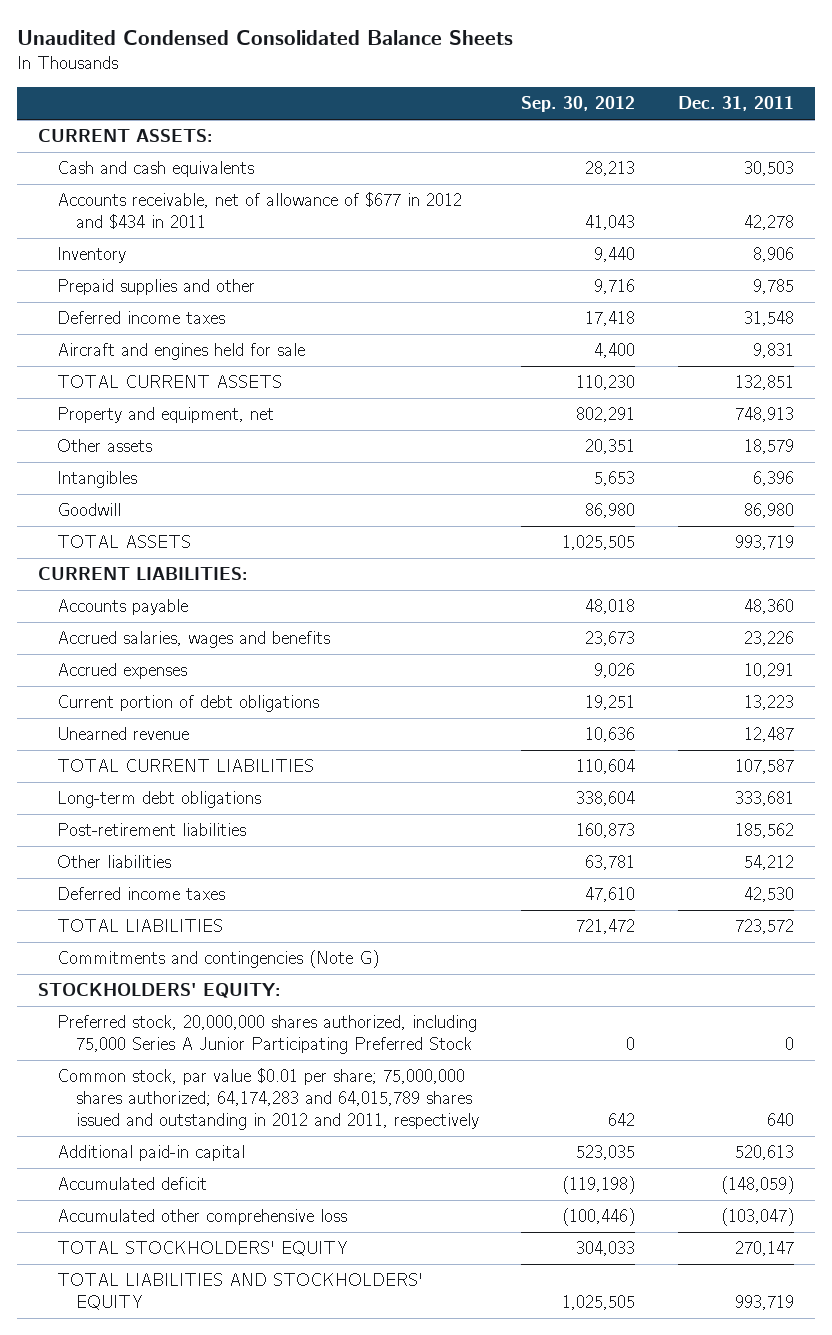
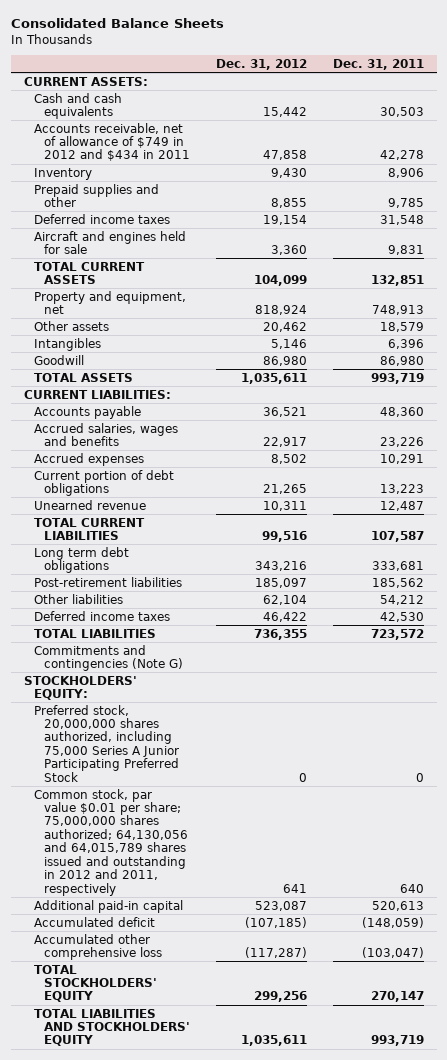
[16,29,513,45] Unaudited Condensed Consolidated Balance Sheets -> [10,18,224,29] Consolidated Balance Sheets
[521,96,636,113] Sep. 30, 2012 -> none
none -> [215,58,307,70] Dec. 31, 2012
[57,192,463,230] Accounts receivable, net of allowance of $677 in 2012 and $434 in 2011 -> [33,122,190,162] Accounts receivable, net of allowance of $749 in 2012 and $434 in 2011
[57,791,262,809] Long-term debt obligations -> [33,546,129,574] Long term debt obligations
[57,1068,480,1131] Common stock, par value $0.01 per share; 75,000,000 shares authorized; 64,174,283 and 64,015,789 shares issued and outstanding in 2012 and 2011, respectively -> [33,788,188,896] Common stock, par value $0.01 per share; 75,000,000 shares authorized; 64,130,056 and 64,015,789 shares issued and outstanding in 2012 and 2011, respectively

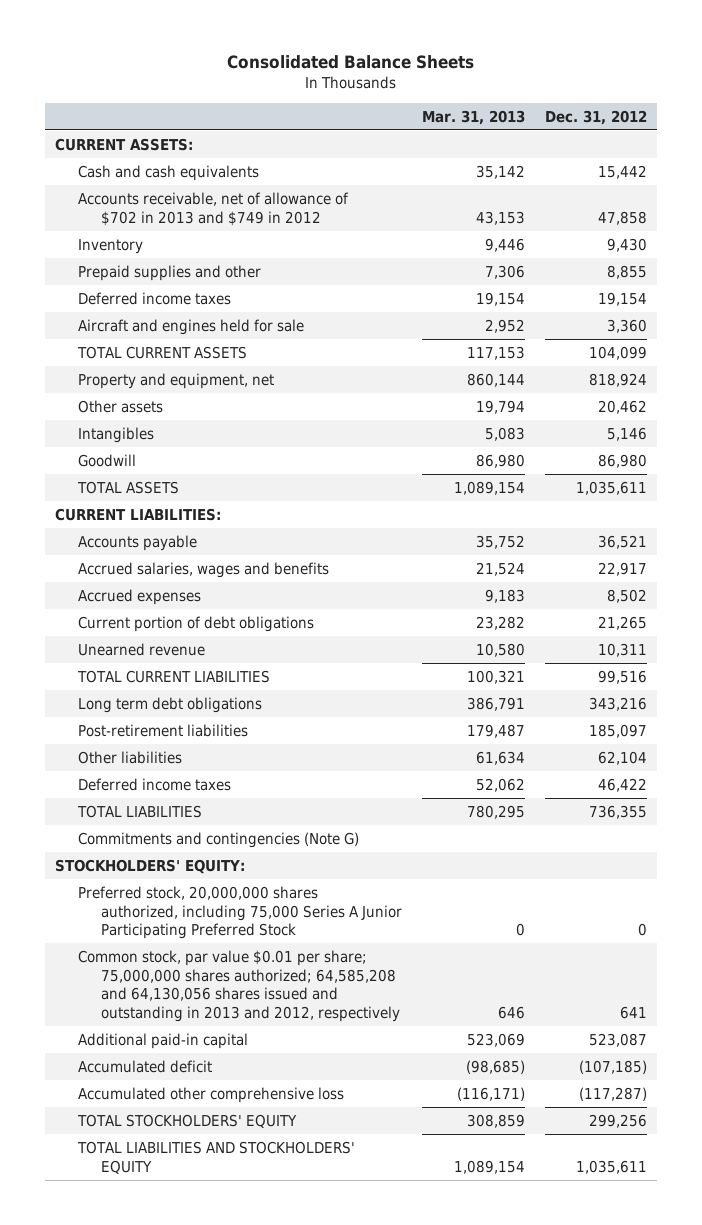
[332,58,424,70] Dec. 31, 2011 -> none
none -> [422,109,526,125] Mar. 31, 2013
[33,122,190,162] Accounts receivable, net of allowance of $749 in 2012 and $434 in 2011 -> [78,191,350,226] Accounts receivable, net of allowance of $702 in 2013 and $749 in 2012
[33,788,188,896] Common stock, par value $0.01 per share; 75,000,000 shares authorized; 64,130,056 and 64,015,789 shares issued and outstanding in 2012 and 2011, respectively -> [78,949,401,1022] Common stock, par value $0.01 per share; 75,000,000 shares authorized; 64,585,208 and 64,130,056 shares issued and outstanding in 2013 and 2012, respectively

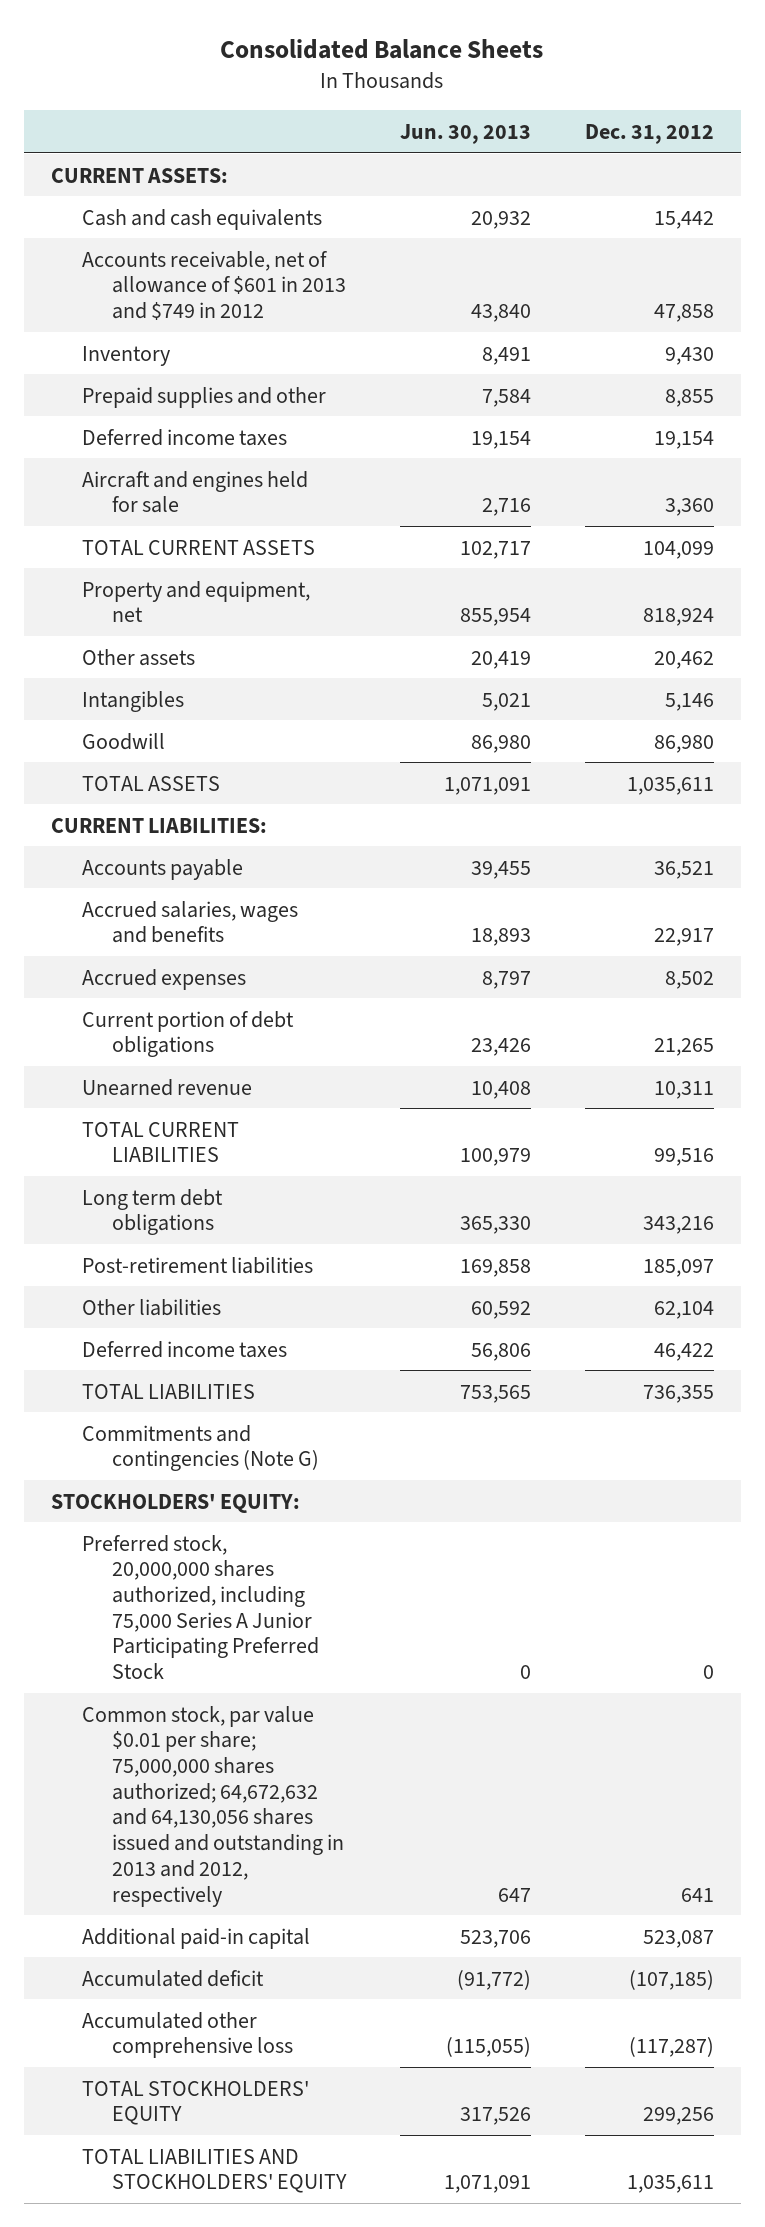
[422,109,526,125] Mar. 31, 2013 -> none
none -> [400,123,532,144] Jun. 30, 2013
[78,191,350,226] Accounts receivable, net of allowance of $702 in 2013 and $749 in 2012 -> [81,250,347,320] Accounts receivable, net of allowance of $601 in 2013 and $749 in 2012
[78,949,401,1022] Common stock, par value $0.01 per share; 75,000,000 shares authorized; 64,585,208 and 64,130,056 shares issued and outstanding in 2013 and 2012, respectively -> [81,1705,345,1907] Common stock, par value $0.01 per share; 75,000,000 shares authorized; 64,672,632 and 64,130,056 shares issued and outstanding in 2013 and 2012, respectively

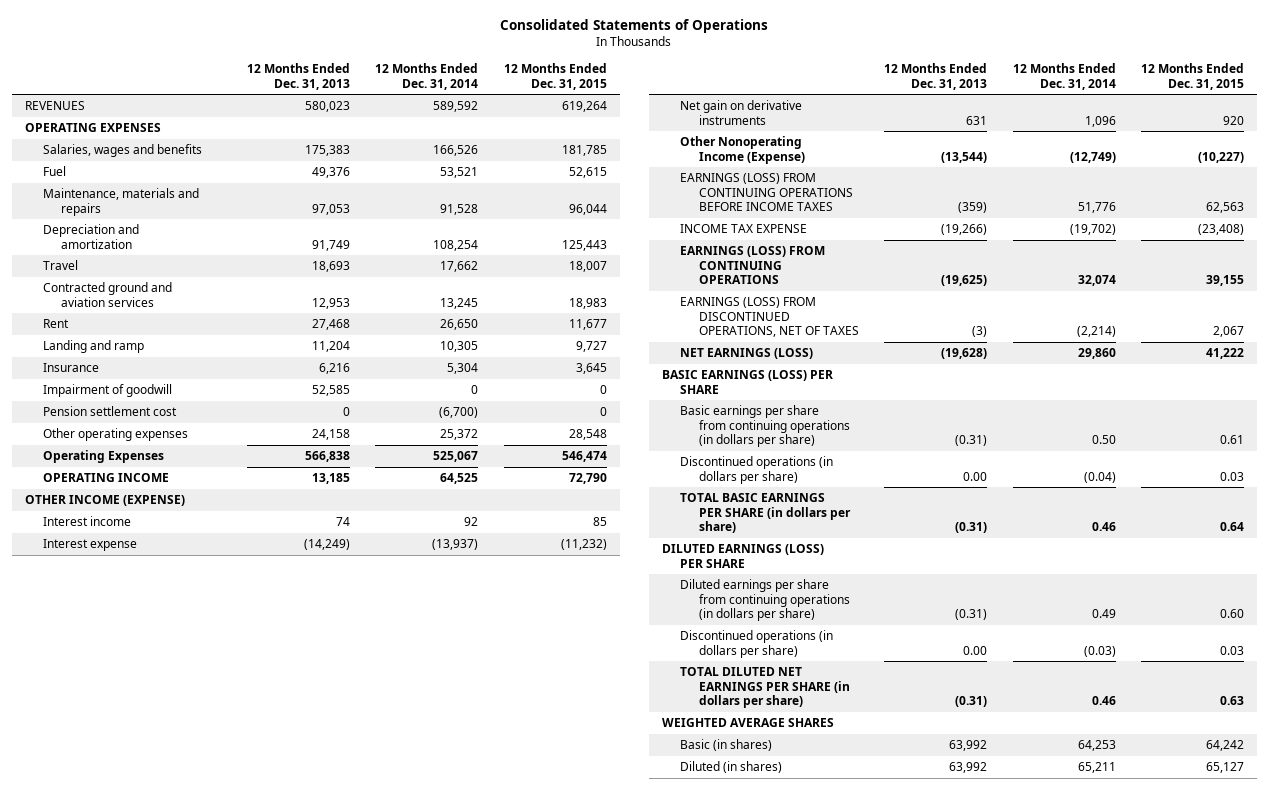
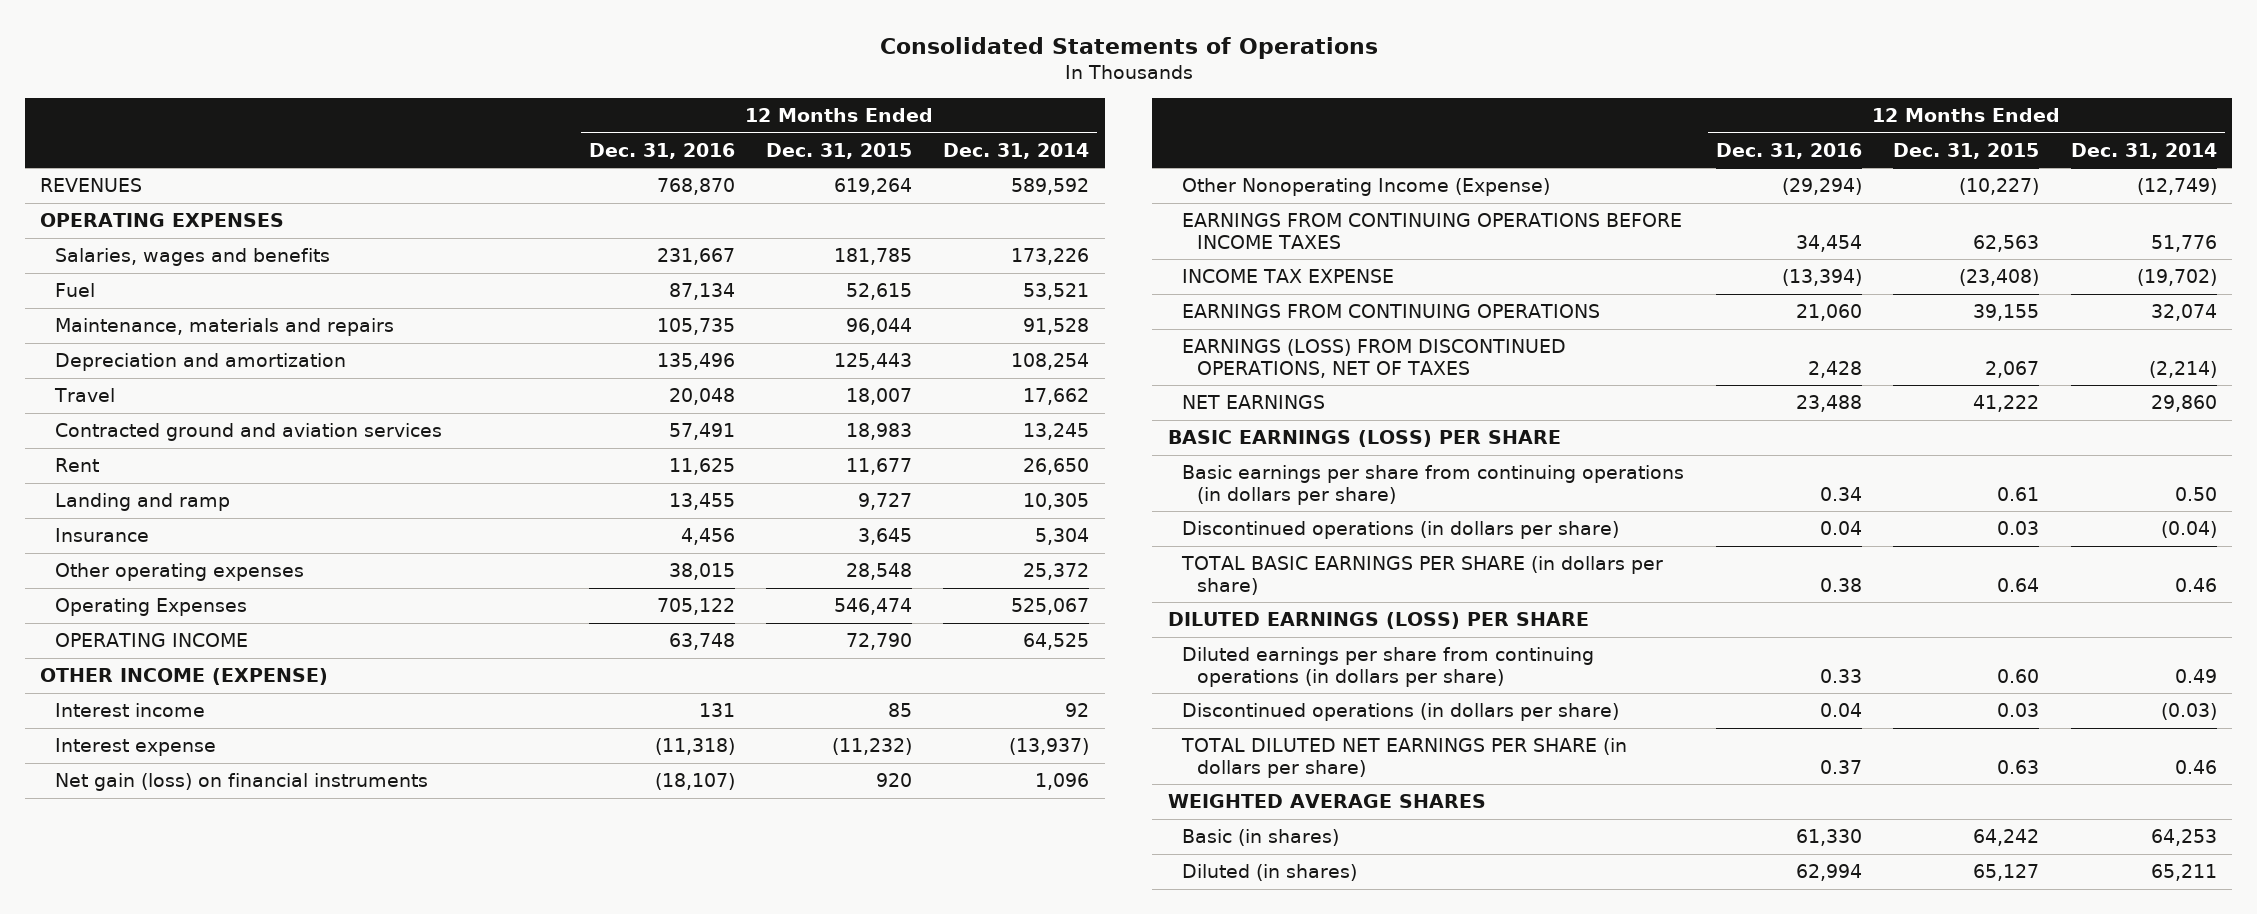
[246,63,350,90] 12 Months Ended Dec. 31, 2013 -> none
none -> [588,142,735,159] Dec. 31, 2016
[433,145,479,157] 166,526 -> [1011,248,1090,266] 173,226
[42,384,172,398] Impairment of goodwill -> none
[42,406,177,417] Pension settlement cost -> none
[680,100,803,125] Net gain on derivative instruments -> [55,773,429,792] Net gain (loss) on financial instruments
[680,173,853,212] EARNINGS (LOSS) FROM CONTINUING OPERATIONS BEFORE INCOME TAXES -> [1182,213,1683,249] EARNINGS FROM CONTINUING OPERATIONS BEFORE INCOME TAXES
[680,246,826,285] EARNINGS (LOSS) FROM CONTINUING OPERATIONS -> [1182,304,1601,319] EARNINGS FROM CONTINUING OPERATIONS
[680,348,814,360] NET EARNINGS (LOSS) -> [1182,395,1326,410] NET EARNINGS

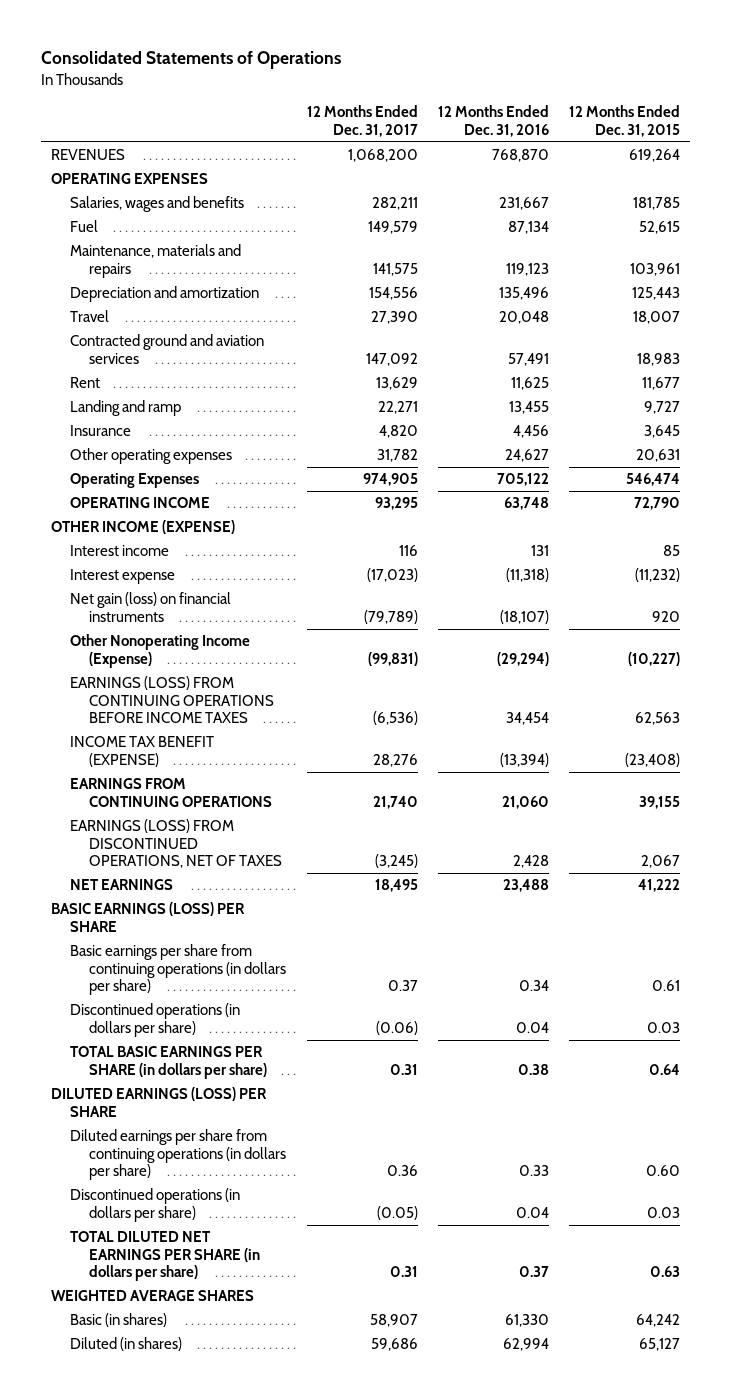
[943,142,1090,159] Dec. 31, 2014 -> none
none -> [306,105,418,137] 12 Months Ended Dec. 31, 2017
[656,318,735,336] 105,735 -> [505,262,549,276] 119,123
[846,318,913,336] 96,044 -> [630,262,681,276] 103,961
[668,563,735,581] 38,015 -> [504,449,549,463] 24,627
[846,563,913,581] 28,548 -> [636,449,681,463] 20,631
[1182,213,1683,249] EARNINGS FROM CONTINUING OPERATIONS BEFORE INCOME TAXES -> [70,676,275,724] EARNINGS (LOSS) FROM CONTINUING OPERATIONS BEFORE INCOME TAXES
[1182,269,1395,284] INCOME TAX EXPENSE -> [70,736,215,767] INCOME TAX BENEFIT (EXPENSE)

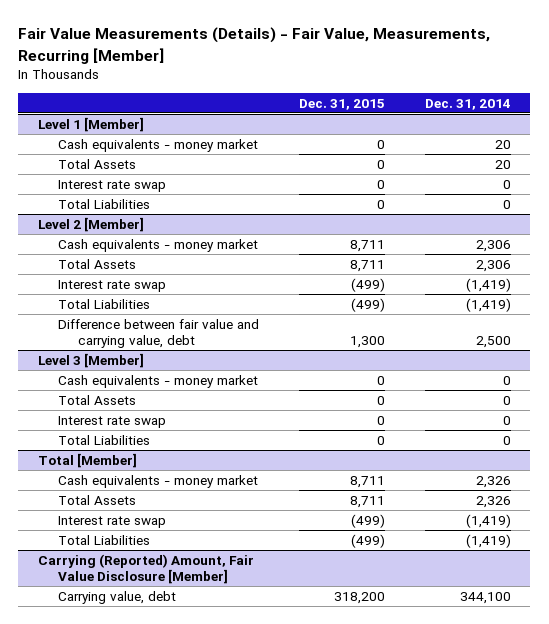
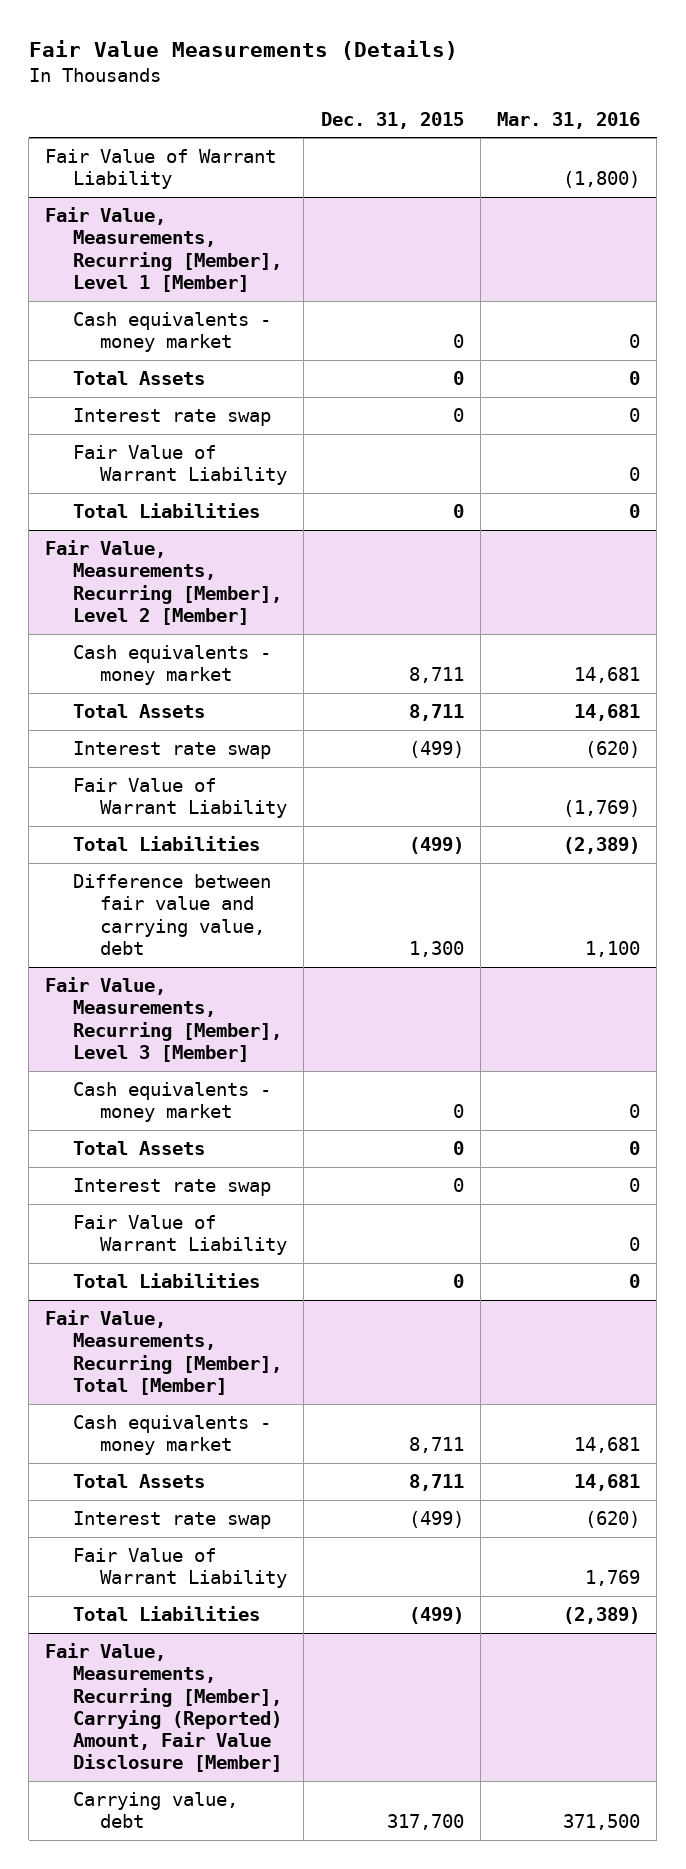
[18,27,491,64] Fair Value Measurements (Details) - Fair Value, Measurements, Recurring [Member] -> [28,40,458,61] Fair Value Measurements (Details)
[424,98,511,110] Dec. 31, 2014 -> none
none -> [497,111,641,129] Mar. 31, 2016
[38,116,145,132] Level 1 [Member] -> none
none -> [45,149,277,190] Fair Value of Warrant Liability
none -> [45,207,282,292] Fair Value, Measurements, Recurring [Member], Level 1 [Member]
none -> [72,445,288,486] Fair Value of Warrant Liability
[38,216,145,232] Level 2 [Member] -> none
none -> [45,540,282,625] Fair Value, Measurements, Recurring [Member], Level 2 [Member]
none -> [72,778,288,819] Fair Value of Warrant Liability
[38,352,145,368] Level 3 [Member] -> none
none -> [45,977,282,1062] Fair Value, Measurements, Recurring [Member], Level 3 [Member]
none -> [72,1215,288,1256] Fair Value of Warrant Liability
[38,452,138,468] Total [Member] -> none
none -> [45,1310,282,1395] Fair Value, Measurements, Recurring [Member], Total [Member]
none -> [72,1548,288,1589] Fair Value of Warrant Liability
[38,553,255,585] Carrying (Reported) Amount, Fair Value Disclosure [Member] -> [45,1643,282,1773] Fair Value, Measurements, Recurring [Member], Carrying (Reported) Amount, Fair Value Disclosure [Member]
[333,591,385,604] 318,200 -> [386,1814,464,1831] 317,700

